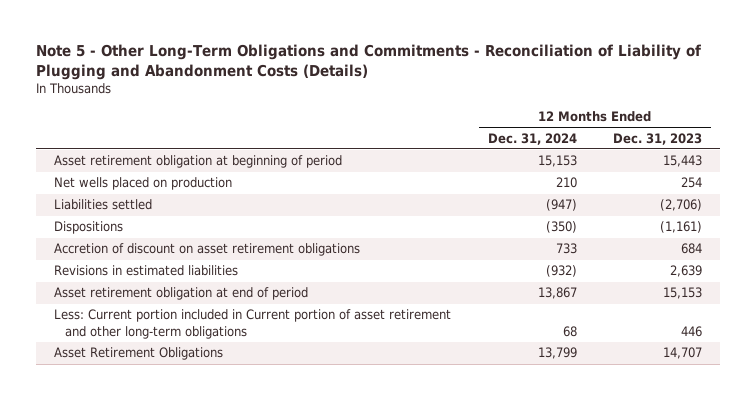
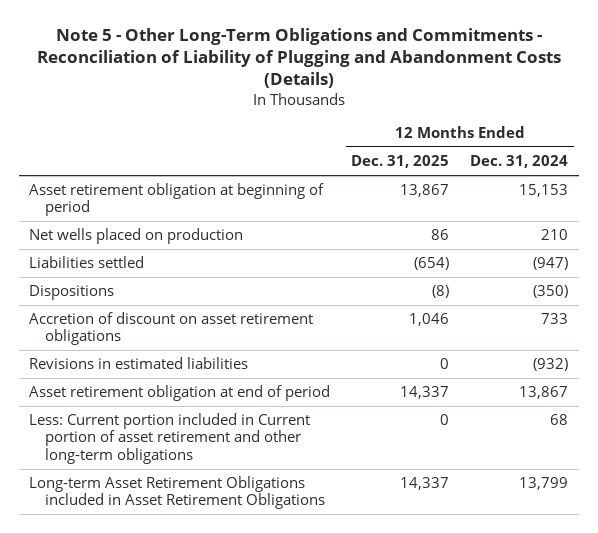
[613,132,703,145] Dec. 31, 2023 -> none
none -> [351,155,450,169] Dec. 31, 2025
[54,347,224,361] Asset Retirement Obligations -> [29,476,325,510] Long-term Asset Retirement Obligations included in Asset Retirement Obligations

